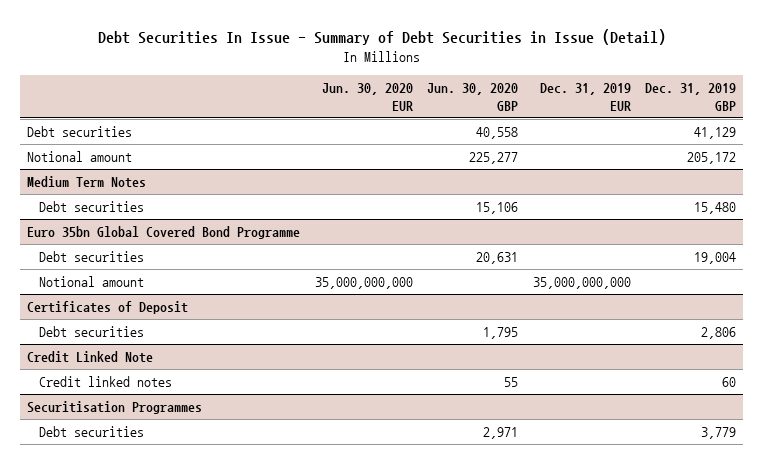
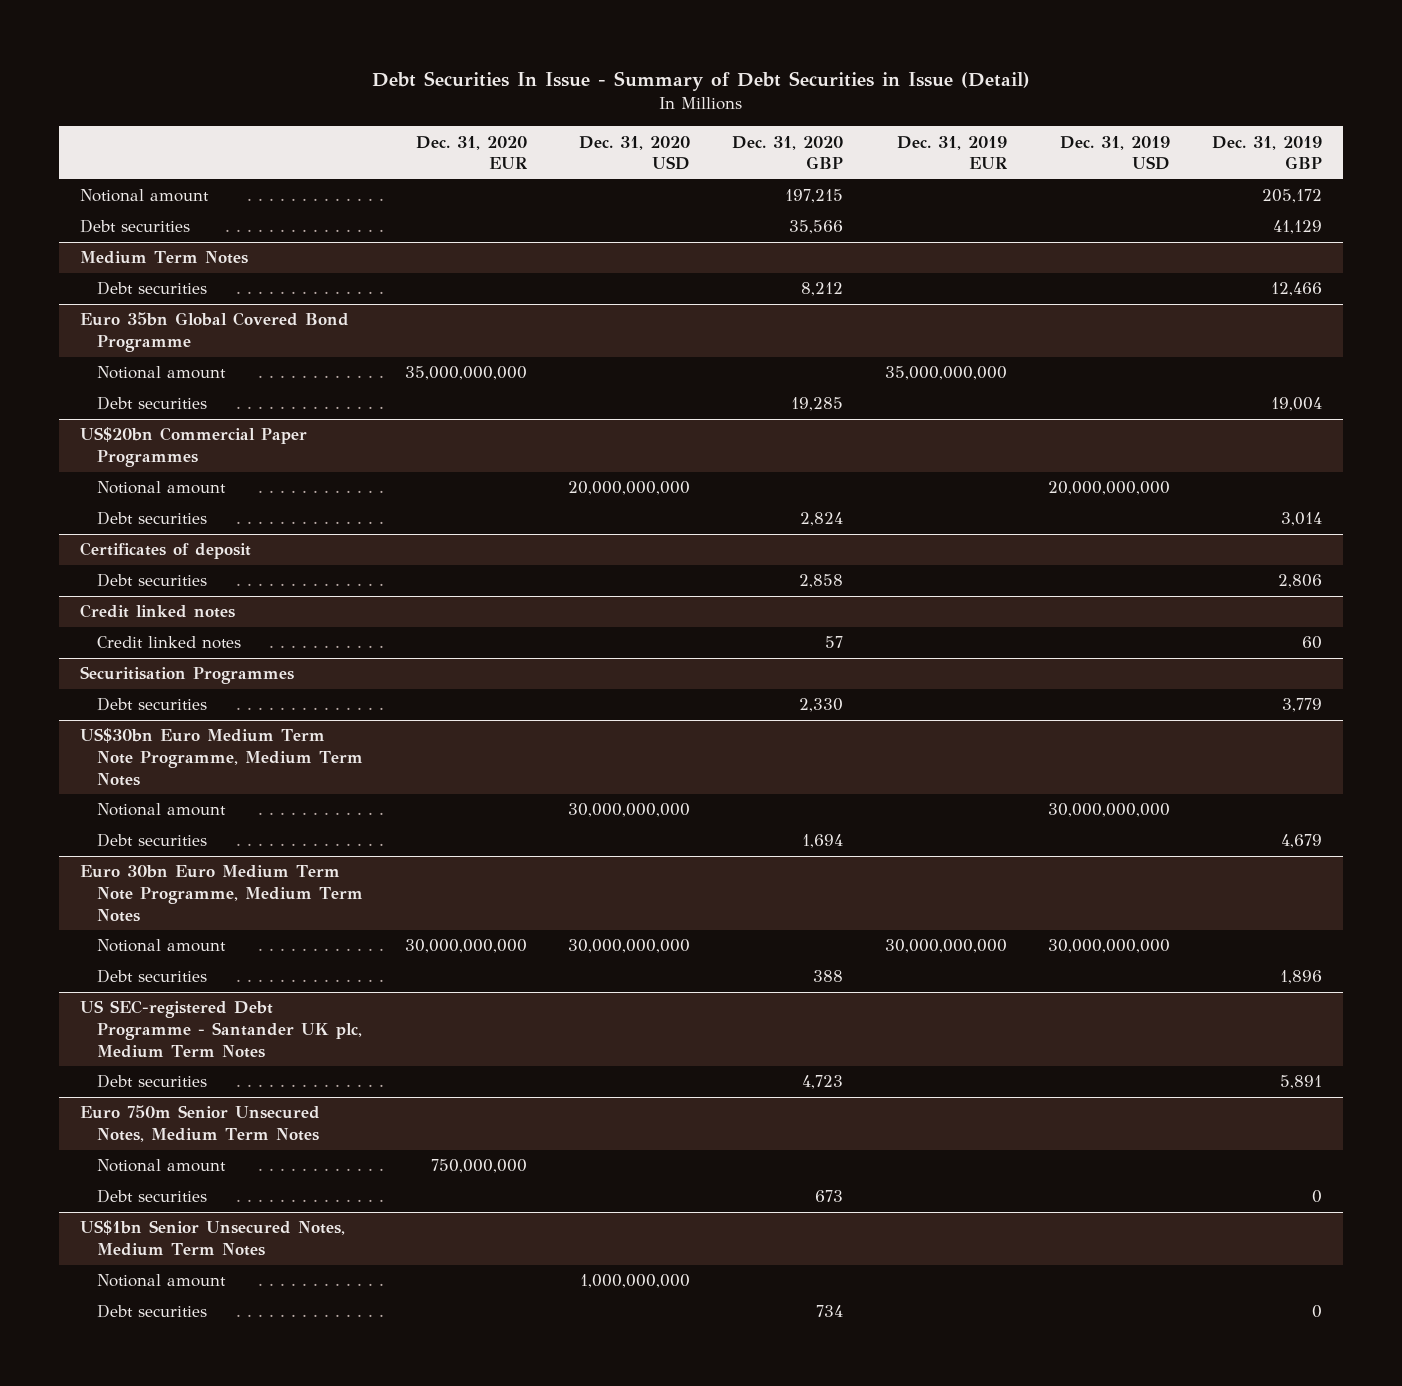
[321,82,413,111] Jun. 30, 2020 EUR -> none
[427,82,519,111] Jun. 30, 2020 GBP -> none
none -> [415,135,528,170] Dec. 31, 2020 EUR
none -> [579,135,691,171] Dec. 31, 2020 USD
none -> [731,135,843,170] Dec. 31, 2020 GBP
none -> [1060,135,1171,171] Dec. 31, 2019 USD
[27,126,133,138] Debt securities -> [80,219,191,234] Debt securities
[694,202,737,215] 15,480 -> [1270,282,1322,297] 12,466
[38,251,144,263] Debt securities -> [96,396,207,411] Debt securities
none -> [80,427,308,468] US$20bn Commercial Paper Programmes
none -> [96,481,226,495] Notional amount
none -> [96,511,207,526] Debt securities
[27,301,189,315] Certificates of Deposit -> [80,542,252,560] Certificates of deposit
[27,351,154,364] Credit Linked Note -> [80,604,236,619] Credit linked notes
none -> [80,728,363,786] US$30bn Euro Medium Term Note Programme, Medium Term Notes
none -> [96,803,226,817] Notional amount
none -> [96,833,207,848] Debt securities
none -> [80,865,363,922] Euro 30bn Euro Medium Term Note Programme, Medium Term Notes
none -> [96,939,226,953] Notional amount
none -> [96,969,207,984] Debt securities
none -> [80,1000,362,1058] US SEC-registered Debt Programme - Santander UK plc, Medium Term Notes
none -> [96,1074,207,1089] Debt securities
none -> [80,1105,321,1143] Euro 750m Senior Unsecured Notes, Medium Term Notes
none -> [96,1159,226,1173] Notional amount
none -> [96,1189,207,1204] Debt securities
none -> [80,1220,346,1257] US$1bn Senior Unsecured Notes, Medium Term Notes
none -> [96,1274,226,1288] Notional amount
none -> [96,1304,207,1319] Debt securities

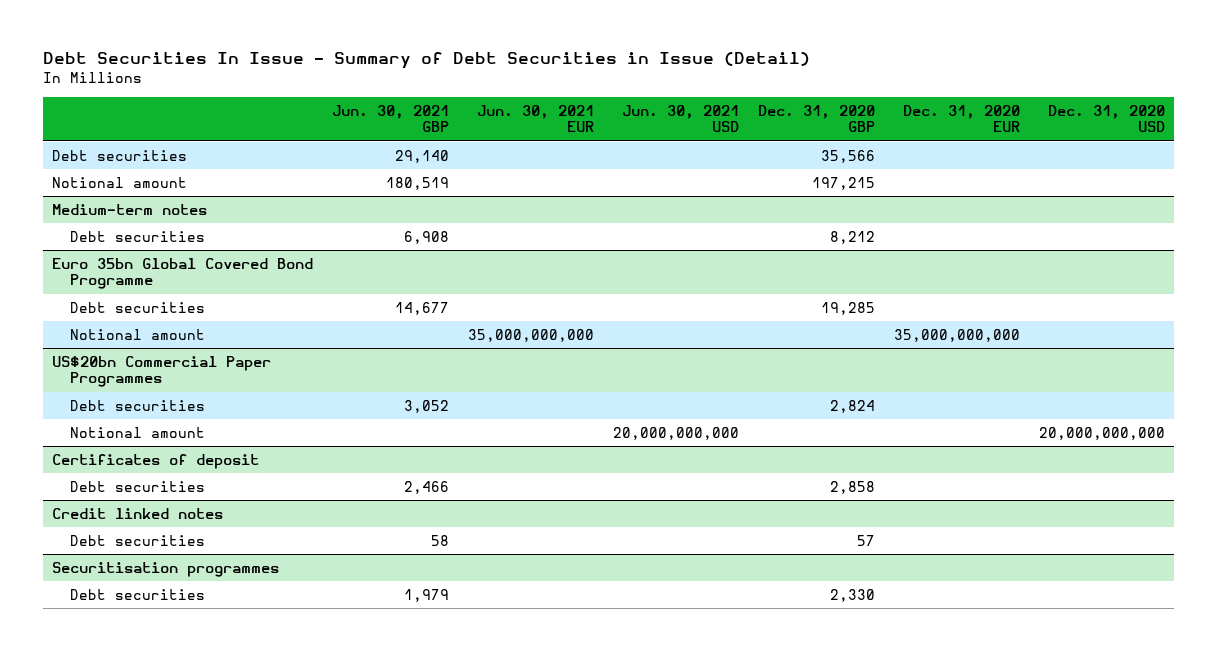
[896,135,1008,170] Dec. 31, 2019 EUR -> none
[1060,135,1171,171] Dec. 31, 2019 USD -> none
[1211,135,1322,170] Dec. 31, 2019 GBP -> none
none -> [332,104,450,133] Jun. 30, 2021 GBP
none -> [477,104,595,133] Jun. 30, 2021 EUR
none -> [622,104,740,133] Jun. 30, 2021 USD
[80,189,210,203] Notional amount -> [52,176,188,188] Notional amount
[80,251,249,265] Medium Term Notes -> [52,203,208,215] Medium-term notes
[96,366,226,380] Notional amount -> [69,328,205,340] Notional amount
[96,481,226,495] Notional amount -> [69,426,205,438] Notional amount
[96,636,241,650] Credit linked notes -> none
none -> [69,534,205,546] Debt securities
[80,666,295,685] Securitisation Programmes -> [52,561,280,577] Securitisation programmes
[80,728,363,786] US$30bn Euro Medium Term Note Programme, Medium Term Notes -> none
[96,803,226,817] Notional amount -> none
[96,833,207,848] Debt securities -> none
[80,865,363,922] Euro 30bn Euro Medium Term Note Programme, Medium Term Notes -> none
[96,939,226,953] Notional amount -> none
[96,969,207,984] Debt securities -> none
[80,1000,362,1058] US SEC-registered Debt Programme - Santander UK plc, Medium Term Notes -> none
[96,1074,207,1089] Debt securities -> none
[80,1105,321,1143] Euro 750m Senior Unsecured Notes, Medium Term Notes -> none
[96,1159,226,1173] Notional amount -> none
[96,1189,207,1204] Debt securities -> none
[80,1220,346,1257] US$1bn Senior Unsecured Notes, Medium Term Notes -> none
[96,1274,226,1288] Notional amount -> none
[96,1304,207,1319] Debt securities -> none

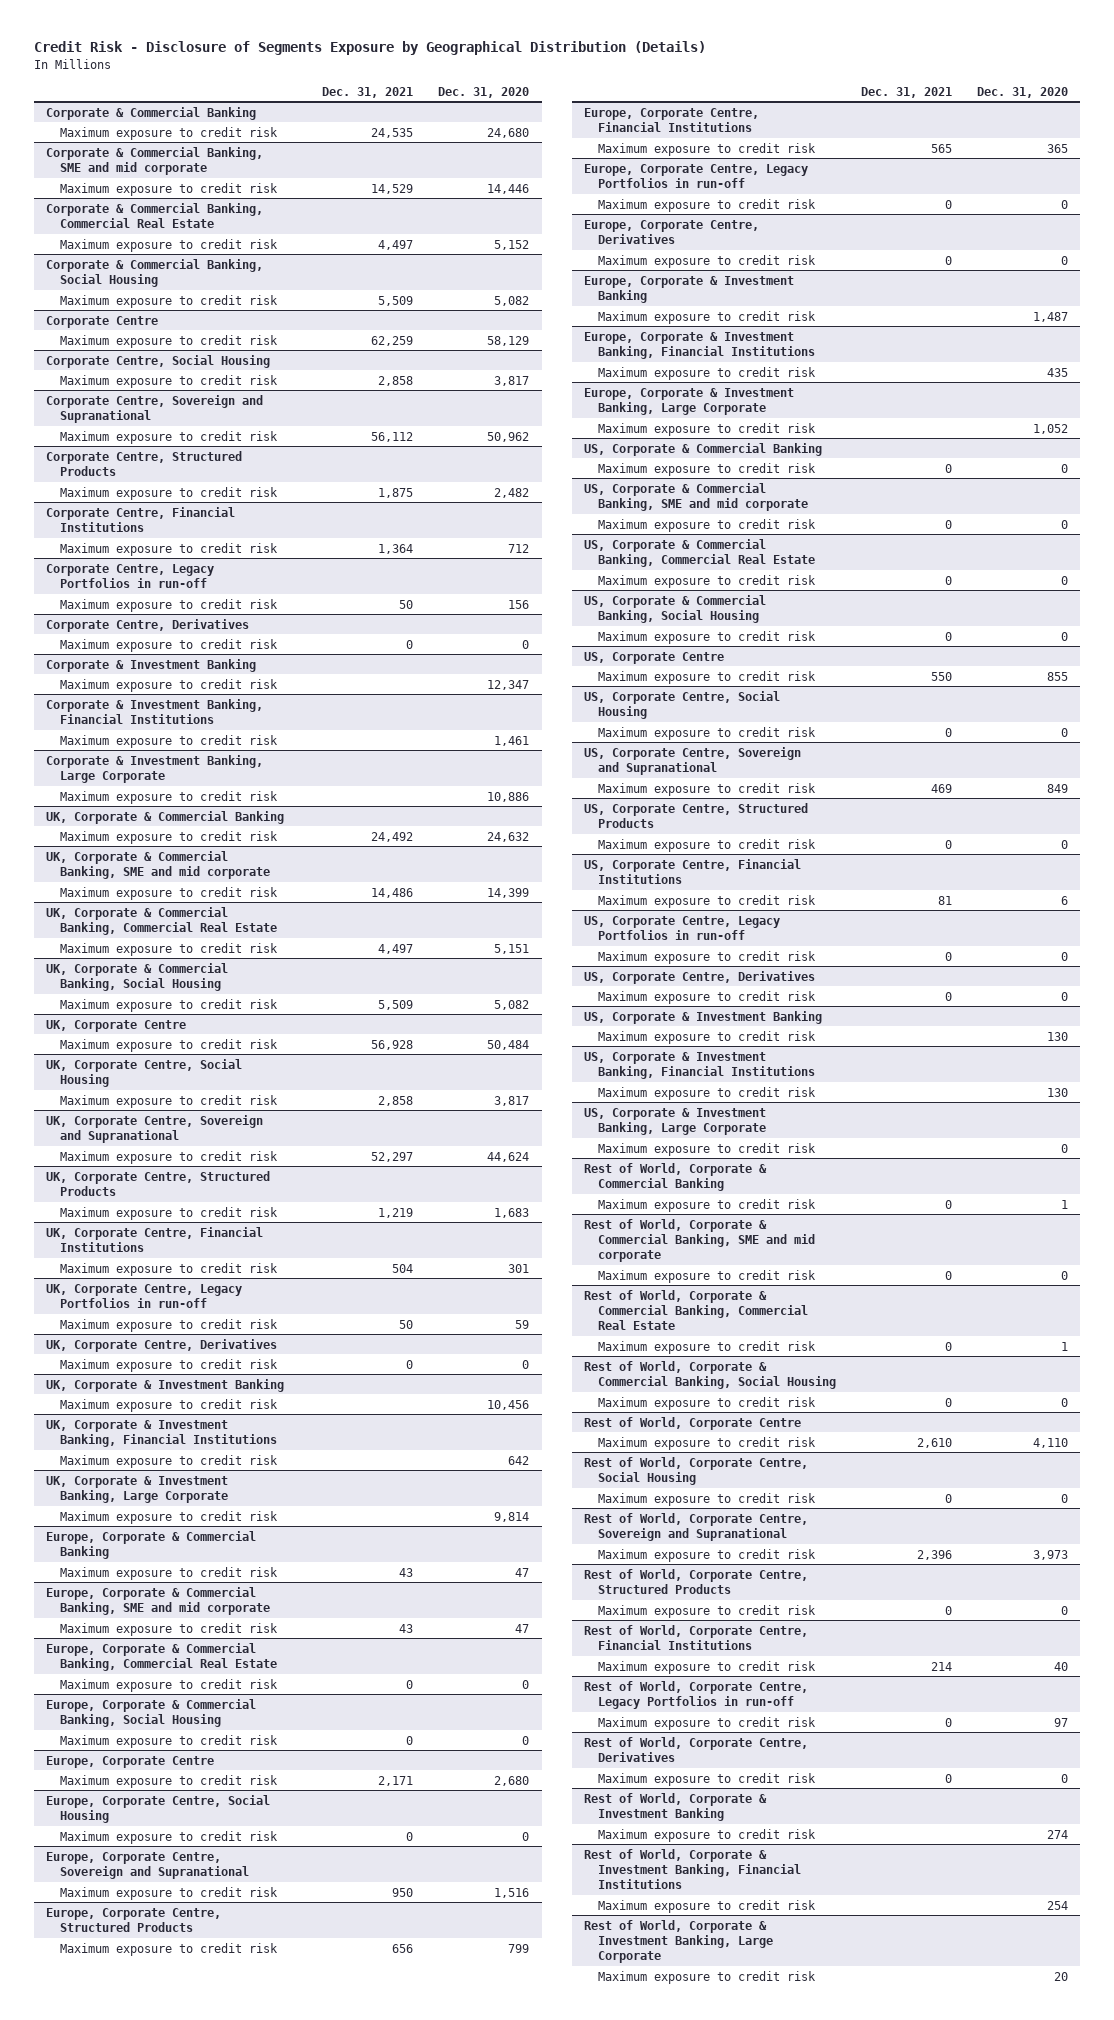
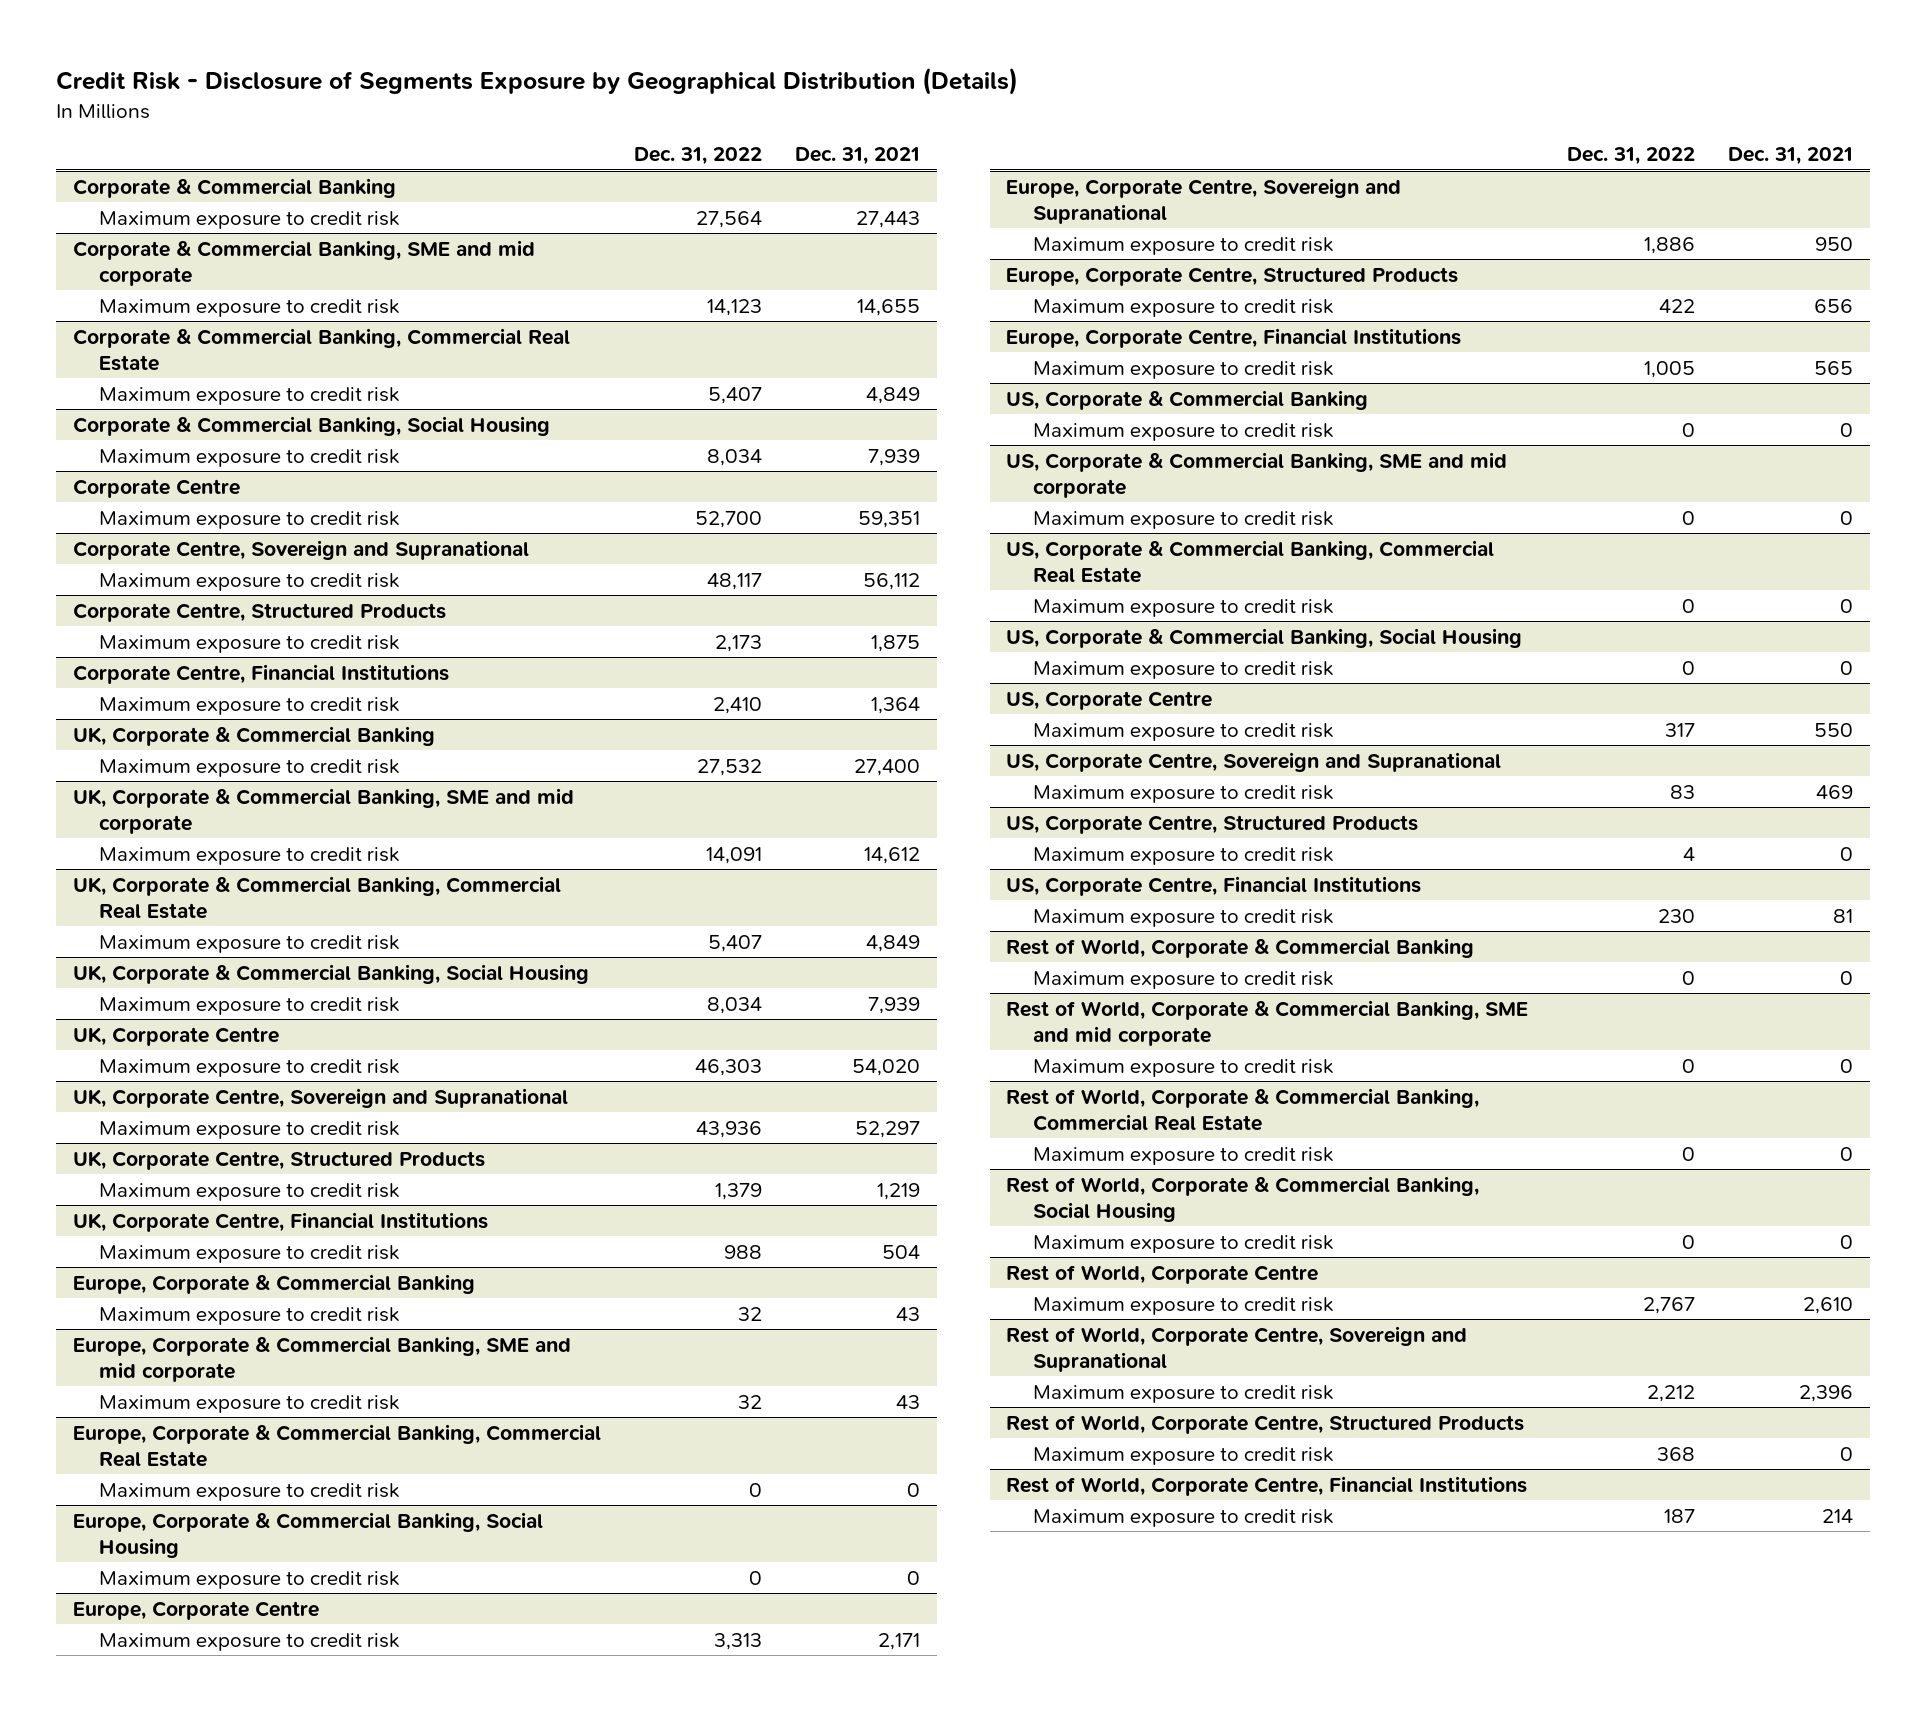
[438,86,530,98] Dec. 31, 2020 -> none
none -> [633,147,762,166] Dec. 31, 2022
[371,127,414,138] 24,535 -> [855,210,920,228] 27,443
[371,183,414,194] 14,529 -> [856,298,920,316] 14,655
[378,239,414,250] 4,497 -> [865,386,920,404] 4,849
[378,295,414,306] 5,509 -> [867,448,920,466] 7,939
[46,354,271,368] Corporate Centre, Social Housing -> none
[59,374,278,388] Maximum exposure to credit risk -> none
[371,335,414,346] 62,259 -> [857,510,920,528] 59,351
[46,563,215,588] Corporate Centre, Legacy Portfolios in run-off -> none
[59,598,278,612] Maximum exposure to credit risk -> none
[46,618,250,632] Corporate Centre, Derivatives -> none
[59,638,278,652] Maximum exposure to credit risk -> none
[46,658,257,672] Corporate & Investment Banking -> none
[59,678,278,692] Maximum exposure to credit risk -> none
[46,698,264,724] Corporate & Investment Banking, Financial Institutions -> none
[59,734,278,748] Maximum exposure to credit risk -> none
[46,754,264,783] Corporate & Investment Banking, Large Corporate -> none
[59,790,278,804] Maximum exposure to credit risk -> none
[371,831,414,842] 24,492 -> [853,758,920,776] 27,400
[371,887,414,898] 14,486 -> [863,846,920,864] 14,612
[378,943,414,954] 4,497 -> [865,934,920,952] 4,849
[378,999,414,1010] 5,509 -> [867,996,920,1014] 7,939
[46,1058,243,1087] UK, Corporate Centre, Social Housing -> none
[59,1094,278,1108] Maximum exposure to credit risk -> none
[371,1039,414,1050] 56,928 -> [851,1058,920,1076] 54,020
[46,1283,243,1308] UK, Corporate Centre, Legacy Portfolios in run-off -> none
[59,1318,278,1332] Maximum exposure to credit risk -> none
[46,1338,278,1352] UK, Corporate Centre, Derivatives -> none
[59,1358,278,1372] Maximum exposure to credit risk -> none
[46,1378,285,1392] UK, Corporate & Investment Banking -> none
[59,1398,278,1412] Maximum exposure to credit risk -> none
[46,1419,277,1447] UK, Corporate & Investment Banking, Financial Institutions -> none
[59,1454,278,1468] Maximum exposure to credit risk -> none
[46,1475,229,1503] UK, Corporate & Investment Banking, Large Corporate -> none
[59,1510,278,1524] Maximum exposure to credit risk -> none
[46,1794,271,1823] Europe, Corporate Centre, Social Housing -> none
[59,1830,278,1844] Maximum exposure to credit risk -> none
[584,163,809,188] Europe, Corporate Centre, Legacy Portfolios in run-off -> none
[598,198,817,212] Maximum exposure to credit risk -> none
[584,219,760,244] Europe, Corporate Centre, Derivatives -> none
[598,254,817,268] Maximum exposure to credit risk -> none
[584,275,795,303] Europe, Corporate & Investment Banking -> none
[598,310,817,324] Maximum exposure to credit risk -> none
[584,331,816,359] Europe, Corporate & Investment Banking, Financial Institutions -> none
[598,366,817,380] Maximum exposure to credit risk -> none
[584,387,795,415] Europe, Corporate & Investment Banking, Large Corporate -> none
[598,422,817,436] Maximum exposure to credit risk -> none
[584,690,781,719] US, Corporate Centre, Social Housing -> none
[598,726,817,740] Maximum exposure to credit risk -> none
[584,915,781,940] US, Corporate Centre, Legacy Portfolios in run-off -> none
[598,950,817,964] Maximum exposure to credit risk -> none
[584,970,816,984] US, Corporate Centre, Derivatives -> none
[598,990,817,1004] Maximum exposure to credit risk -> none
[584,1010,823,1024] US, Corporate & Investment Banking -> none
[598,1030,817,1044] Maximum exposure to credit risk -> none
[584,1051,816,1079] US, Corporate & Investment Banking, Financial Institutions -> none
[598,1086,817,1100] Maximum exposure to credit risk -> none
[584,1107,767,1135] US, Corporate & Investment Banking, Large Corporate -> none
[598,1142,817,1156] Maximum exposure to credit risk -> none
[584,1456,809,1485] Rest of World, Corporate Centre, Social Housing -> none
[598,1492,817,1506] Maximum exposure to credit risk -> none
[584,1680,809,1709] Rest of World, Corporate Centre, Legacy Portfolios in run-off -> none
[598,1716,817,1730] Maximum exposure to credit risk -> none
[584,1736,809,1762] Rest of World, Corporate Centre, Derivatives -> none
[598,1772,817,1786] Maximum exposure to credit risk -> none
[584,1792,768,1821] Rest of World, Corporate & Investment Banking -> none
[598,1828,817,1842] Maximum exposure to credit risk -> none
[584,1848,802,1890] Rest of World, Corporate & Investment Banking, Financial Institutions -> none
[598,1899,817,1913] Maximum exposure to credit risk -> none
[584,1919,774,1964] Rest of World, Corporate & Investment Banking, Large Corporate -> none
[598,1970,817,1984] Maximum exposure to credit risk -> none

